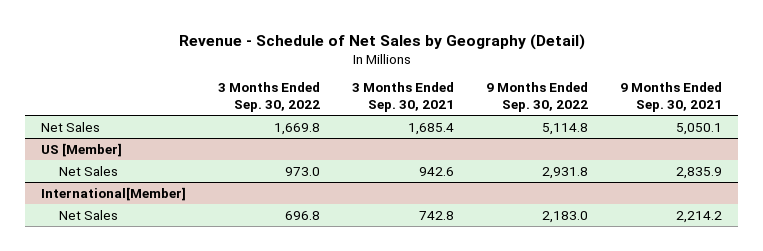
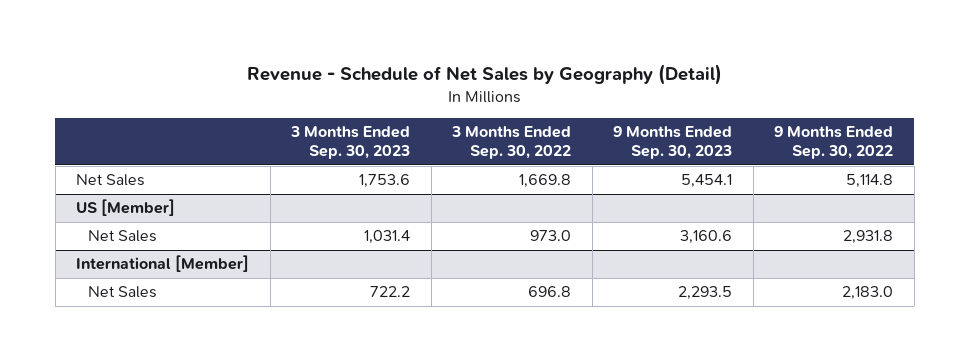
[352,82,455,113] 3 Months Ended Sep. 30, 2021 -> none
[620,82,723,113] 9 Months Ended Sep. 30, 2021 -> none
none -> [290,126,411,160] 3 Months Ended Sep. 30, 2023
none -> [613,126,733,160] 9 Months Ended Sep. 30, 2023
[41,186,187,201] International[Member] -> [76,255,250,273] International [Member]

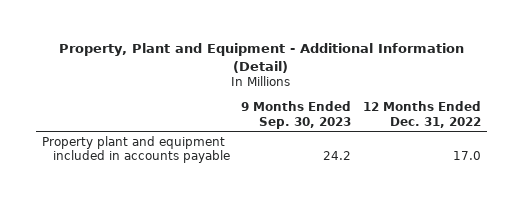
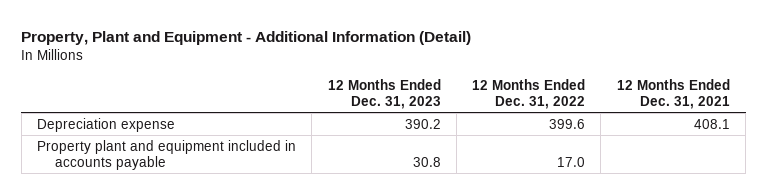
[241,101,352,130] 9 Months Ended Sep. 30, 2023 -> none
none -> [327,78,441,109] 12 Months Ended Dec. 31, 2023
none -> [616,78,730,109] 12 Months Ended Dec. 31, 2021
none -> [37,117,176,132] Depreciation expense

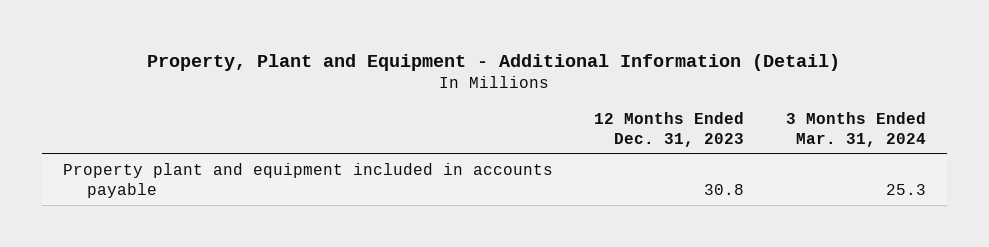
[472,78,586,109] 12 Months Ended Dec. 31, 2022 -> none
[616,78,730,109] 12 Months Ended Dec. 31, 2021 -> none
none -> [786,112,927,147] 3 Months Ended Mar. 31, 2024
[37,117,176,132] Depreciation expense -> none

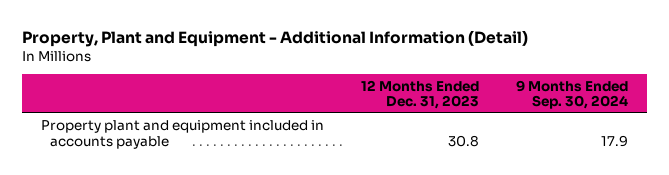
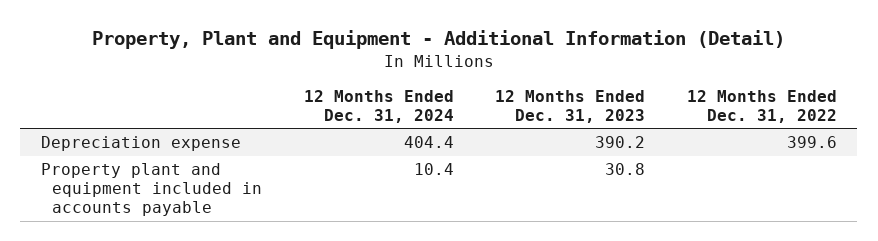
[516,79,629,110] 9 Months Ended Sep. 30, 2024 -> none
none -> [303,89,454,123] 12 Months Ended Dec. 31, 2024
none -> [686,89,837,123] 12 Months Ended Dec. 31, 2022
none -> [40,136,241,152] Depreciation expense

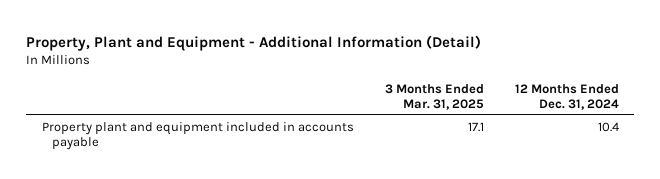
[495,89,646,123] 12 Months Ended Dec. 31, 2023 -> none
[686,89,837,123] 12 Months Ended Dec. 31, 2022 -> none
none -> [384,83,484,110] 3 Months Ended Mar. 31, 2025
[40,136,241,152] Depreciation expense -> none

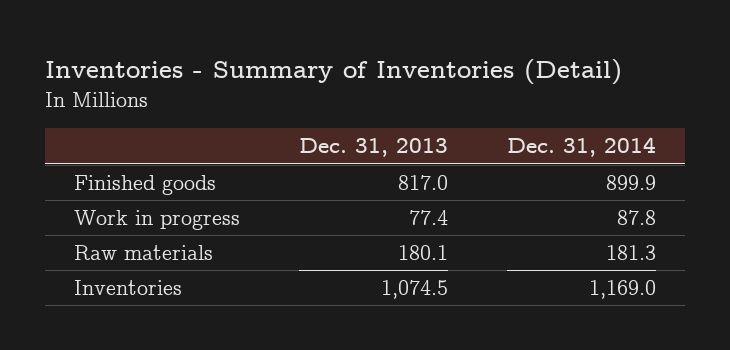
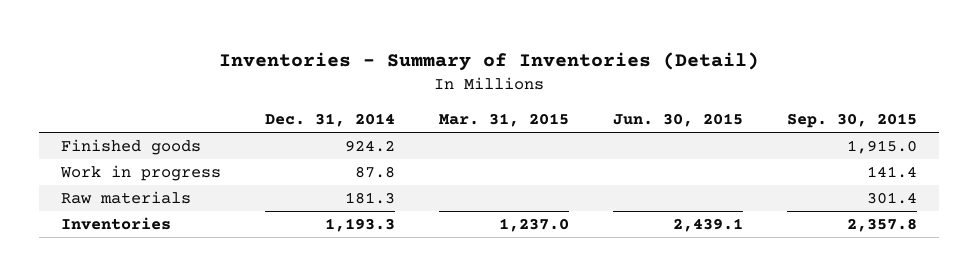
[299,138,449,158] Dec. 31, 2013 -> none
none -> [439,113,570,128] Mar. 31, 2015
none -> [613,113,744,128] Jun. 30, 2015
none -> [787,113,918,129] Sep. 30, 2015
[605,175,656,191] 899.9 -> [345,139,396,152] 924.2
[588,280,656,300] 1,169.0 -> [325,217,396,232] 1,193.3

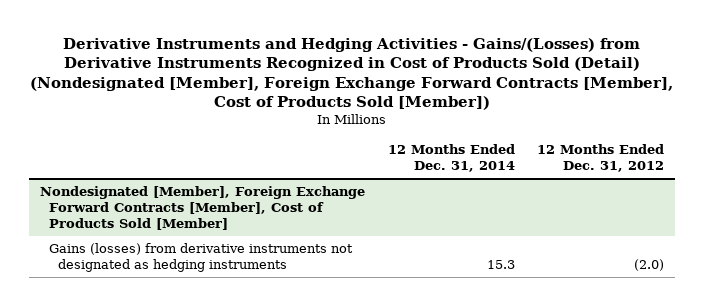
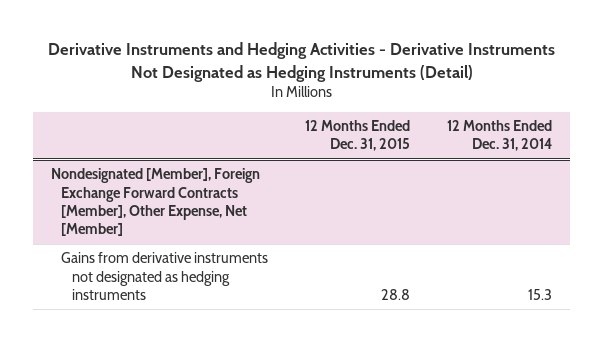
[30,37,674,111] Derivative Instruments and Hedging Activities - Gains/(Losses) from Derivative Instruments Recognized in Cost of Products Sold (Detail) (Nondesignated [Member], Foreign Exchange Forward Contracts [Member], Cost of Products Sold [Member]) -> [47,42,555,82] Derivative Instruments and Hedging Activities - Derivative Instruments Not Designated as Hedging Instruments (Detail)
[536,143,664,173] 12 Months Ended Dec. 31, 2012 -> none
none -> [305,120,411,152] 12 Months Ended Dec. 31, 2015
[40,186,366,231] Nondesignated [Member], Foreign Exchange Forward Contracts [Member], Cost of Products Sold [Member] -> none
none -> [51,168,261,237] Nondesignated [Member], Foreign Exchange Forward Contracts [Member], Other Expense, Net [Member]
[49,243,354,273] Gains (losses) from derivative instruments not designated as hedging instruments -> [61,252,269,301] Gains from derivative instruments not designated as hedging instruments

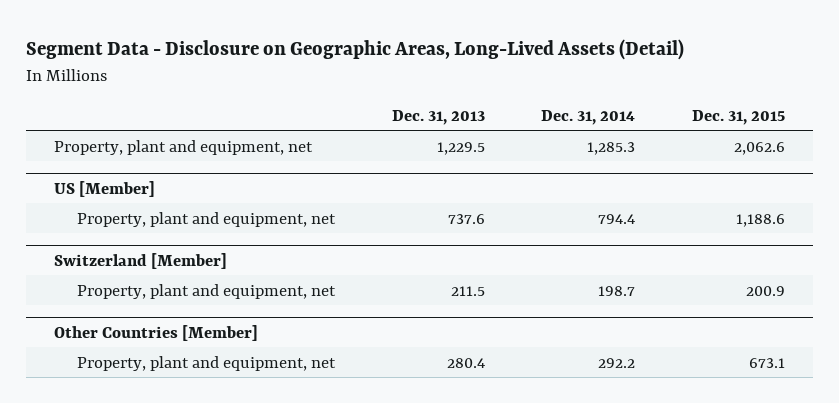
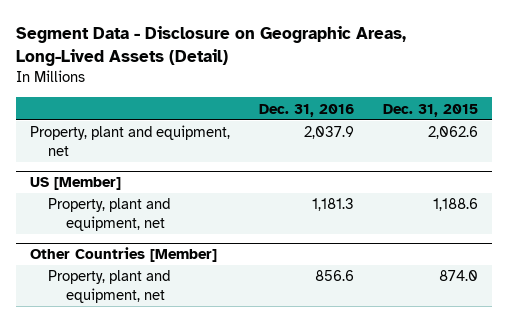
[391,109,485,125] Dec. 31, 2013 -> none
[541,109,636,125] Dec. 31, 2014 -> none
none -> [259,103,355,117] Dec. 31, 2016
[53,252,227,269] Switzerland [Member] -> none
[77,283,337,299] Property, plant and equipment, net -> none
[748,357,785,368] 673.1 -> [438,270,478,282] 874.0

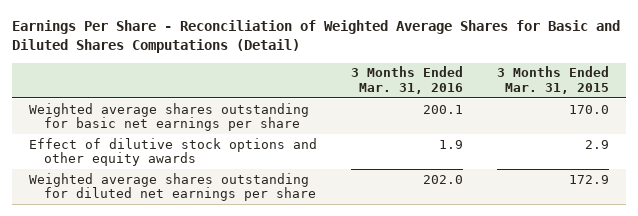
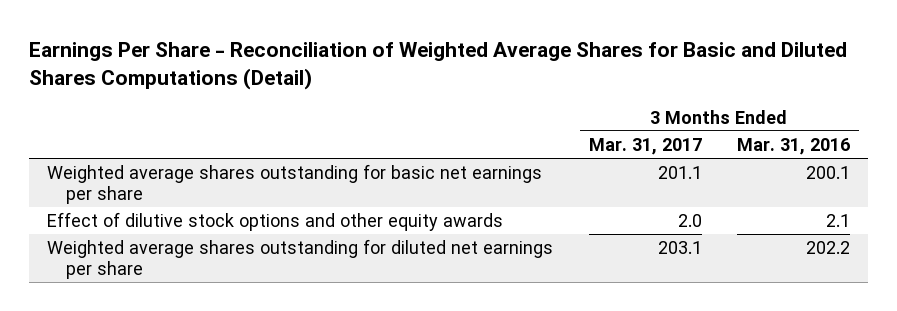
[496,66,609,94] 3 Months Ended Mar. 31, 2015 -> none
none -> [588,138,702,156] Mar. 31, 2017
[438,139,463,149] 1.9 -> [826,214,851,228] 2.1
[422,174,463,184] 202.0 -> [806,241,851,255] 202.2

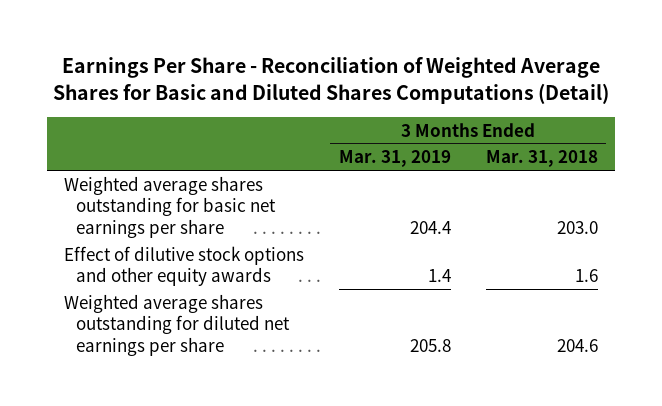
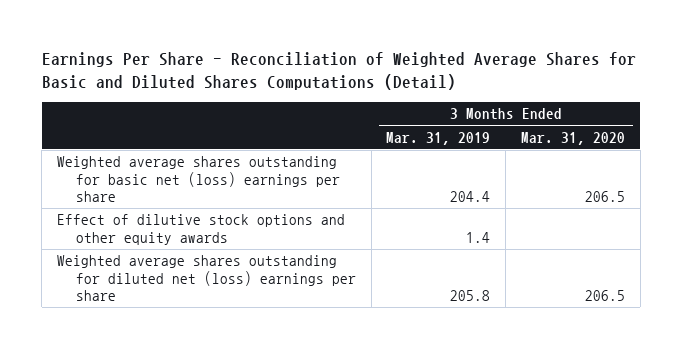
[485,150,598,168] Mar. 31, 2018 -> none
none -> [520,131,625,145] Mar. 31, 2020
[63,175,277,238] Weighted average shares outstanding for basic net earnings per share -> [56,156,340,203] Weighted average shares outstanding for basic net (loss) earnings per share
[63,293,291,356] Weighted average shares outstanding for diluted net earnings per share -> [56,255,356,302] Weighted average shares outstanding for diluted net (loss) earnings per share

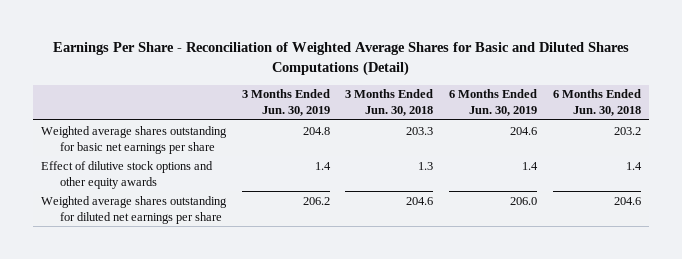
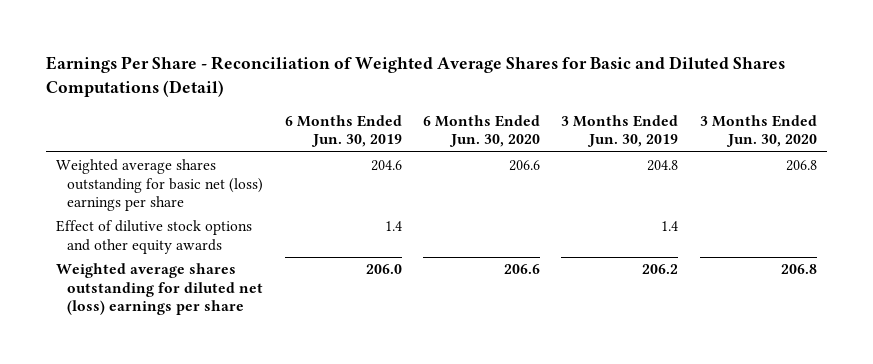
[345,89,434,117] 3 Months Ended Jun. 30, 2018 -> none
[552,89,641,117] 6 Months Ended Jun. 30, 2018 -> none
none -> [422,115,540,148] 6 Months Ended Jun. 30, 2020
none -> [699,115,817,148] 3 Months Ended Jun. 30, 2020
[40,125,227,154] Weighted average shares outstanding for basic net earnings per share -> [56,159,264,211] Weighted average shares outstanding for basic net (loss) earnings per share
[40,195,227,224] Weighted average shares outstanding for diluted net earnings per share -> [56,263,264,315] Weighted average shares outstanding for diluted net (loss) earnings per share

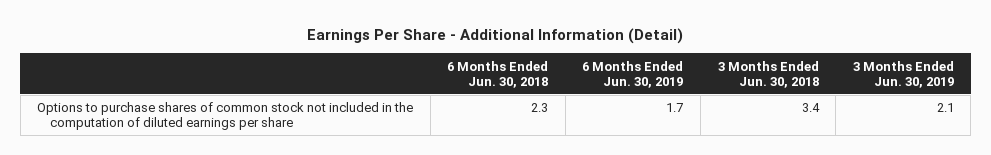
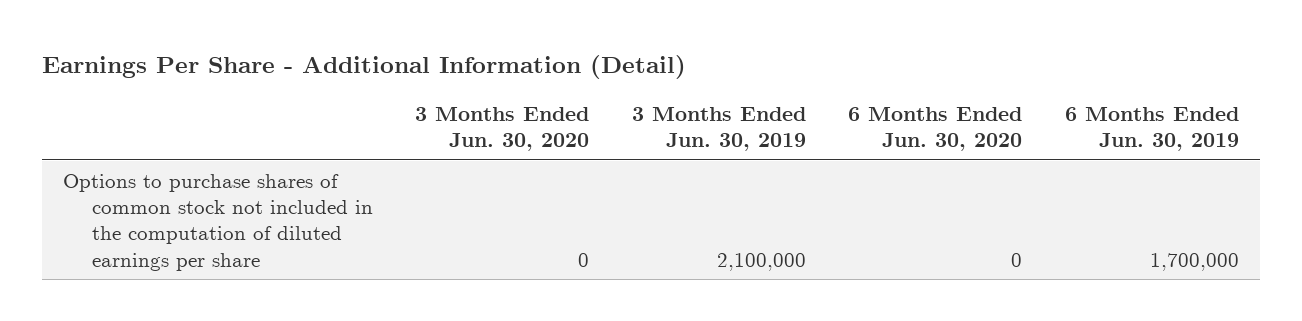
[447,60,549,88] 6 Months Ended Jun. 30, 2018 -> none
[717,60,819,88] 3 Months Ended Jun. 30, 2018 -> none
none -> [415,106,590,151] 3 Months Ended Jun. 30, 2020
none -> [848,106,1023,151] 6 Months Ended Jun. 30, 2020
[666,103,684,113] 1.7 -> [1150,252,1240,271] 1,700,000
[936,103,954,113] 2.1 -> [716,252,806,271] 2,100,000

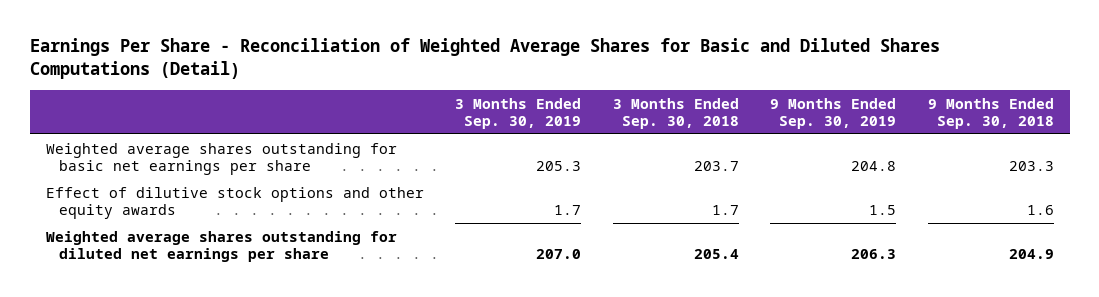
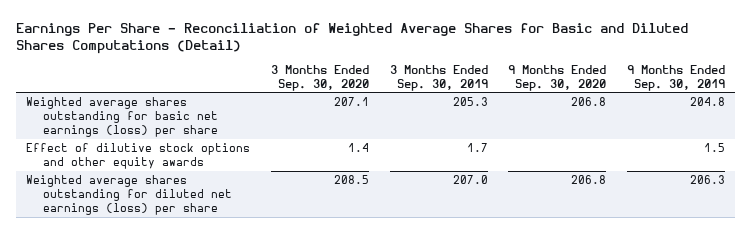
[612,97,739,129] 3 Months Ended Sep. 30, 2018 -> none
[927,97,1054,129] 9 Months Ended Sep. 30, 2018 -> none
none -> [270,64,369,91] 3 Months Ended Sep. 30, 2020
none -> [508,64,607,91] 9 Months Ended Sep. 30, 2020
[45,142,397,175] Weighted average shares outstanding for basic net earnings per share -> [26,96,219,138] Weighted average shares outstanding for basic net earnings (loss) per share
[45,230,397,262] Weighted average shares outstanding for diluted net earnings per share -> [26,174,233,216] Weighted average shares outstanding for diluted net earnings (loss) per share

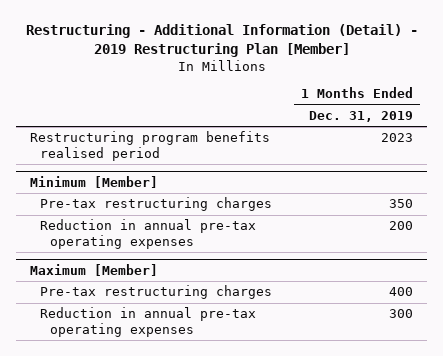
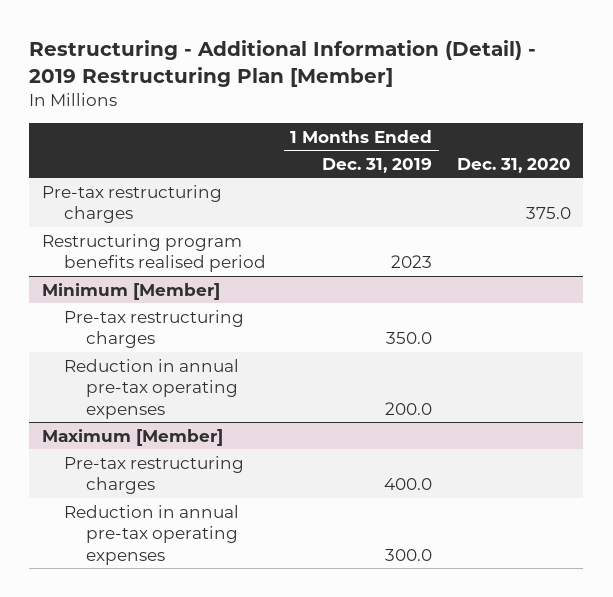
none -> [456,157,571,173] Dec. 31, 2020
none -> [41,184,222,224] Pre-tax restructuring charges
[388,199,413,209] 350 -> [386,332,433,345] 350.0
[388,221,413,231] 200 -> [385,401,433,415] 200.0
[388,287,413,297] 400 -> [384,478,433,491] 400.0
[388,309,413,319] 300 -> [385,548,433,561] 300.0

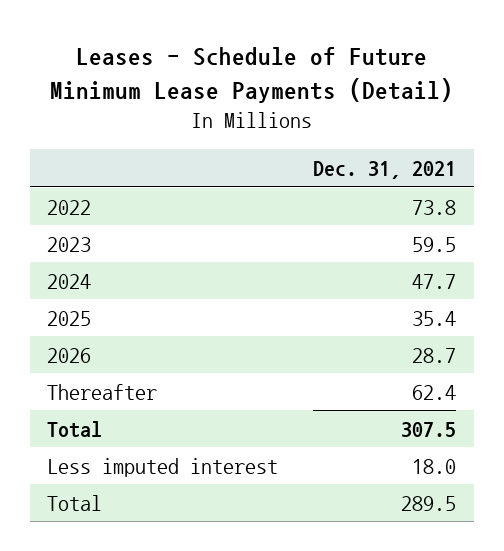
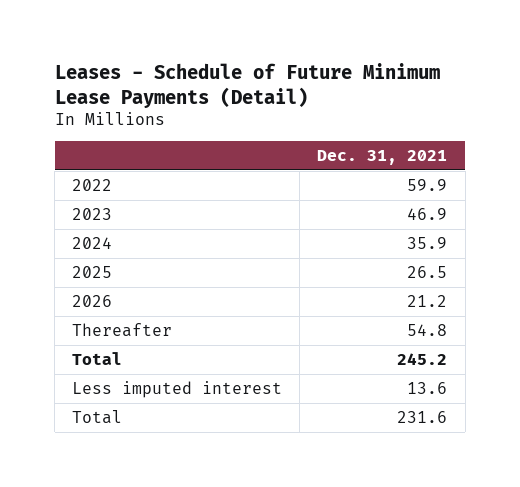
[412,199,457,215] 73.8 -> [407,178,448,191] 59.9
[412,236,457,252] 59.5 -> [407,207,448,220] 46.9
[412,273,457,289] 47.7 -> [407,236,448,249] 35.9
[412,310,457,326] 35.4 -> [407,265,448,278] 26.5
[412,347,457,363] 28.7 -> [407,294,448,307] 21.2
[412,384,457,400] 62.4 -> [407,323,448,336] 54.8
[401,421,457,437] 307.5 -> [397,352,448,365] 245.2
[412,458,457,474] 18.0 -> [407,381,448,394] 13.6
[401,495,457,511] 289.5 -> [397,410,448,423] 231.6

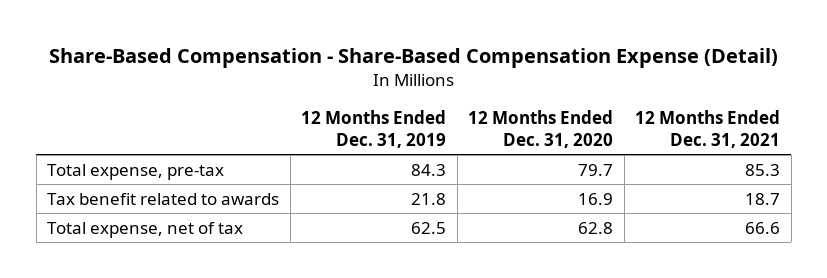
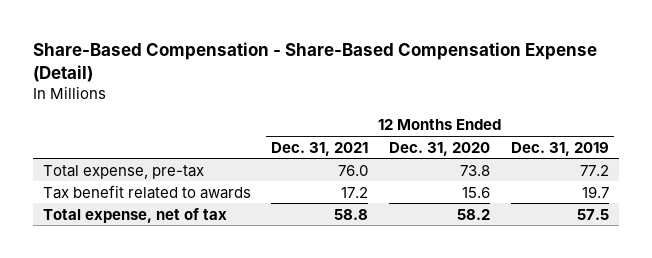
[411,163,447,176] 84.3 -> [579,164,609,176] 77.2
[578,163,614,176] 79.7 -> [460,164,491,176] 73.8
[745,163,781,176] 85.3 -> [338,164,369,176] 76.0
[411,192,447,205] 21.8 -> [581,185,609,198] 19.7
[578,192,614,205] 16.9 -> [462,186,491,198] 15.6
[745,192,781,205] 18.7 -> [341,186,369,198] 17.2
[411,221,447,234] 62.5 -> [576,208,609,220] 57.5
[578,221,614,234] 62.8 -> [457,208,491,220] 58.2
[745,221,781,234] 66.6 -> [334,208,369,220] 58.8

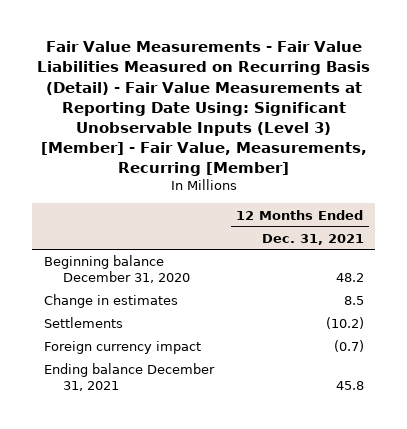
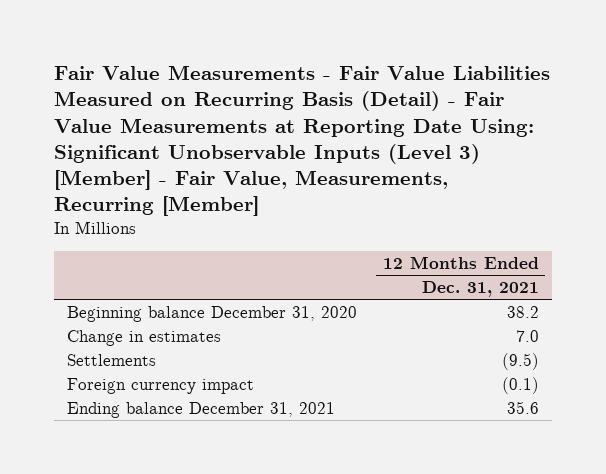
[335,272,364,282] 48.2 -> [506,306,539,319] 38.2
[343,296,364,306] 8.5 -> [515,330,539,343] 7.0
[325,317,364,330] (10.2) -> [501,353,539,371] (9.5)
[333,340,364,353] (0.7) -> [501,377,539,395] (0.1)
[335,380,364,390] 45.8 -> [506,401,539,415] 35.6

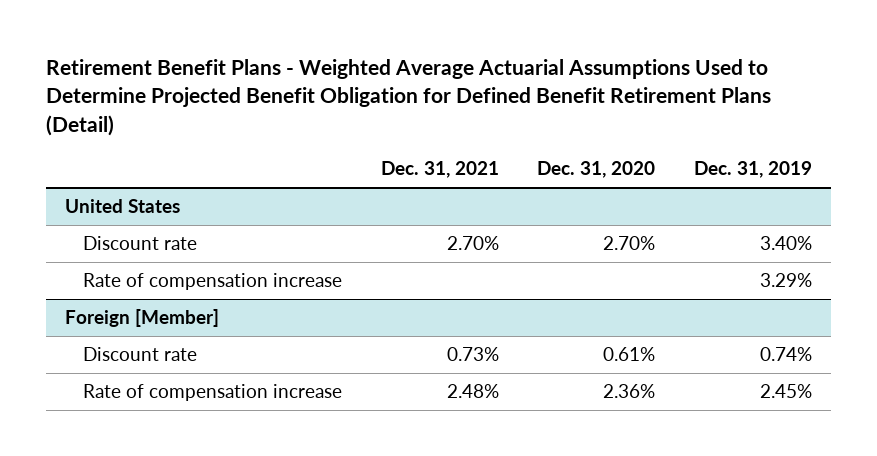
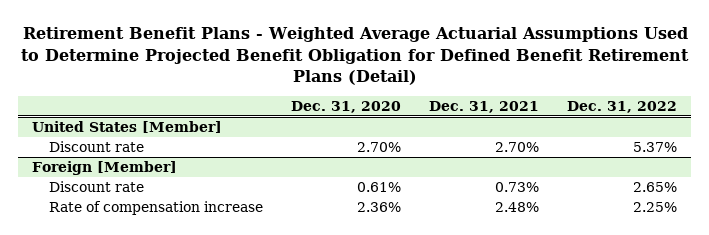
[693,161,812,179] Dec. 31, 2019 -> none
none -> [567,100,678,113] Dec. 31, 2022
[65,199,181,214] United States -> [32,121,223,134] United States [Member]
[83,273,343,291] Rate of compensation increase -> none

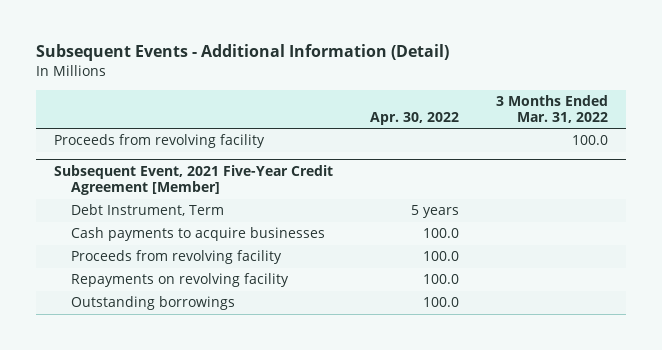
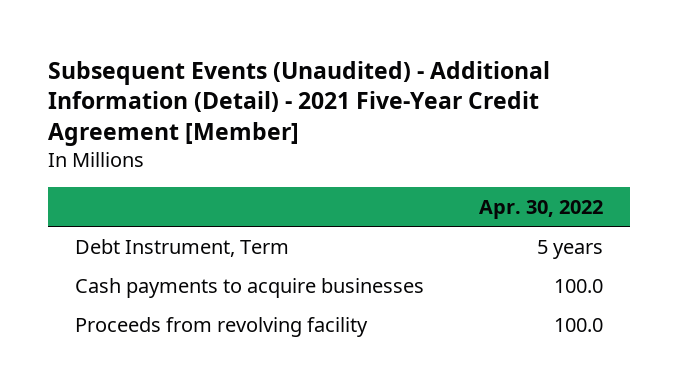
[35,44,449,62] Subsequent Events - Additional Information (Detail) -> [47,60,550,147] Subsequent Events (Unaudited) - Additional Information (Detail) - 2021 Five-Year Credit Agreement [Member]
[495,95,608,124] 3 Months Ended Mar. 31, 2022 -> none
[54,134,266,149] Proceeds from revolving facility -> none
[54,165,334,196] Subsequent Event, 2021 Five-Year Credit Agreement [Member] -> none
[71,273,290,288] Repayments on revolving facility -> none
[71,296,236,311] Outstanding borrowings -> none

